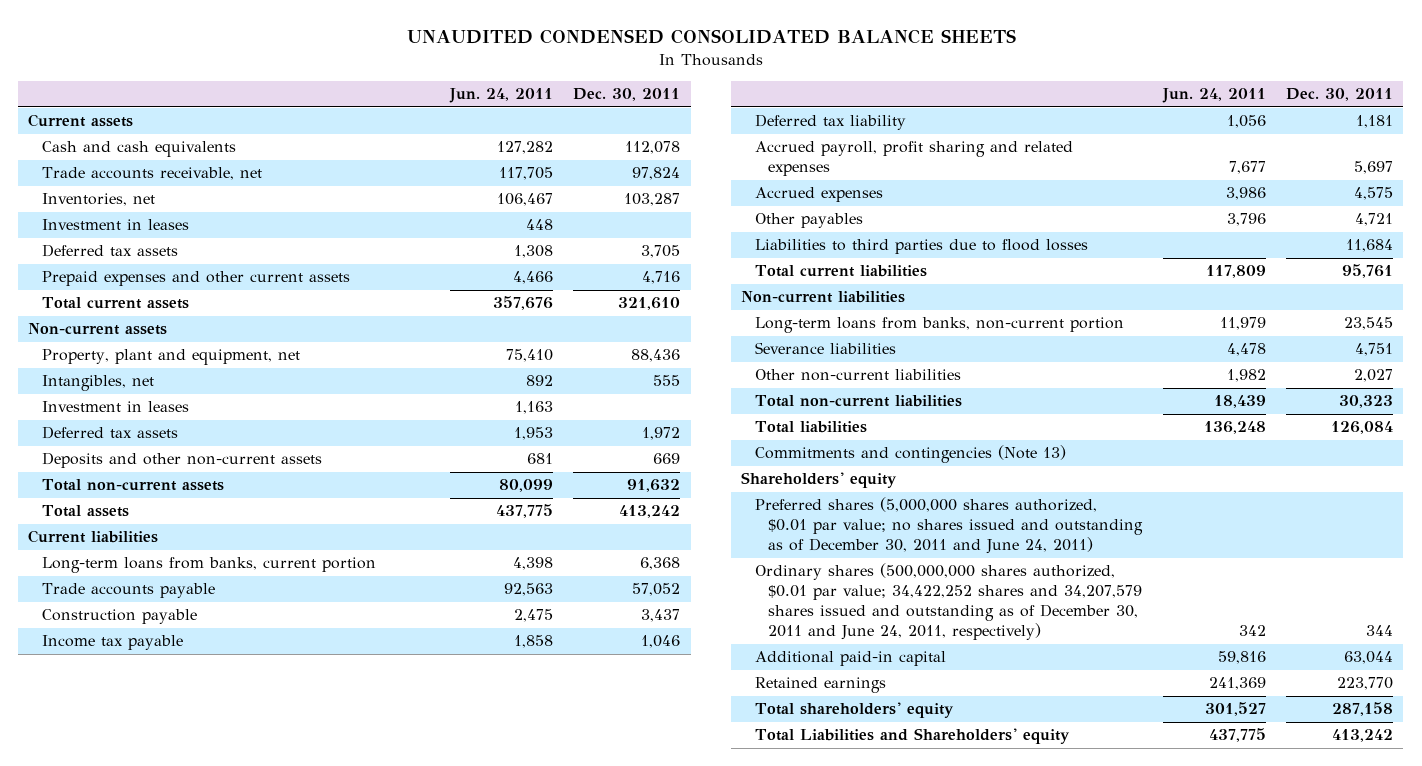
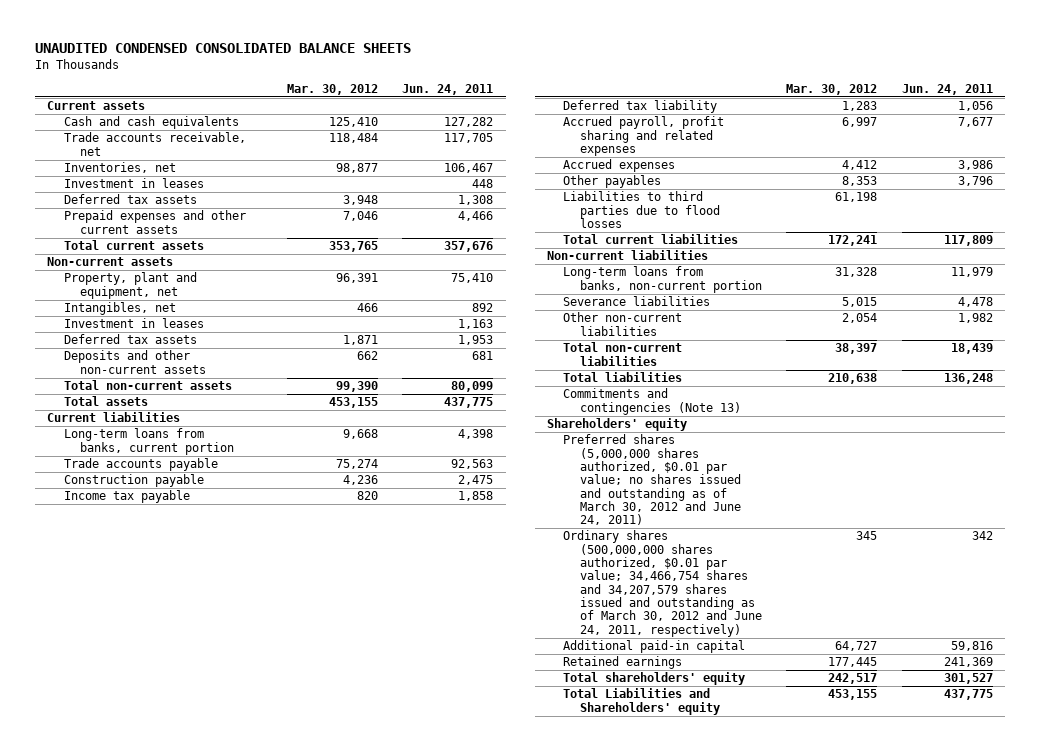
[573,88,681,102] Dec. 30, 2011 -> none
none -> [286,83,378,95] Mar. 30, 2012
[754,497,1144,555] Preferred shares (5,000,000 shares authorized, $0.01 par value; no shares issued and outstanding as of December 30, 2011 and June 24, 2011) -> [563,434,742,526] Preferred shares (5,000,000 shares authorized, $0.01 par value; no shares issued and outstanding as of March 30, 2012 and June 24, 2011)
[754,563,1143,641] Ordinary shares (500,000,000 shares authorized, $0.01 par value; 34,422,252 shares and 34,207,579 shares issued and outstanding as of December 30, 2011 and June 24, 2011, respectively) -> [563,530,763,637] Ordinary shares (500,000,000 shares authorized, $0.01 par value; 34,466,754 shares and 34,207,579 shares issued and outstanding as of March 30, 2012 and June 24, 2011, respectively)

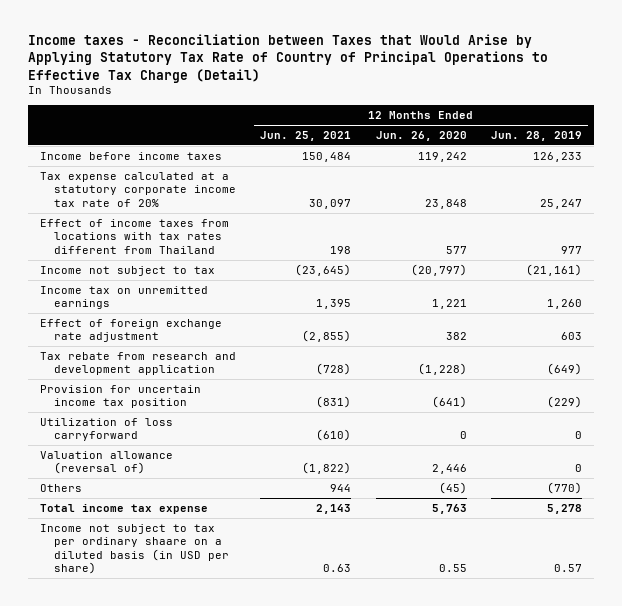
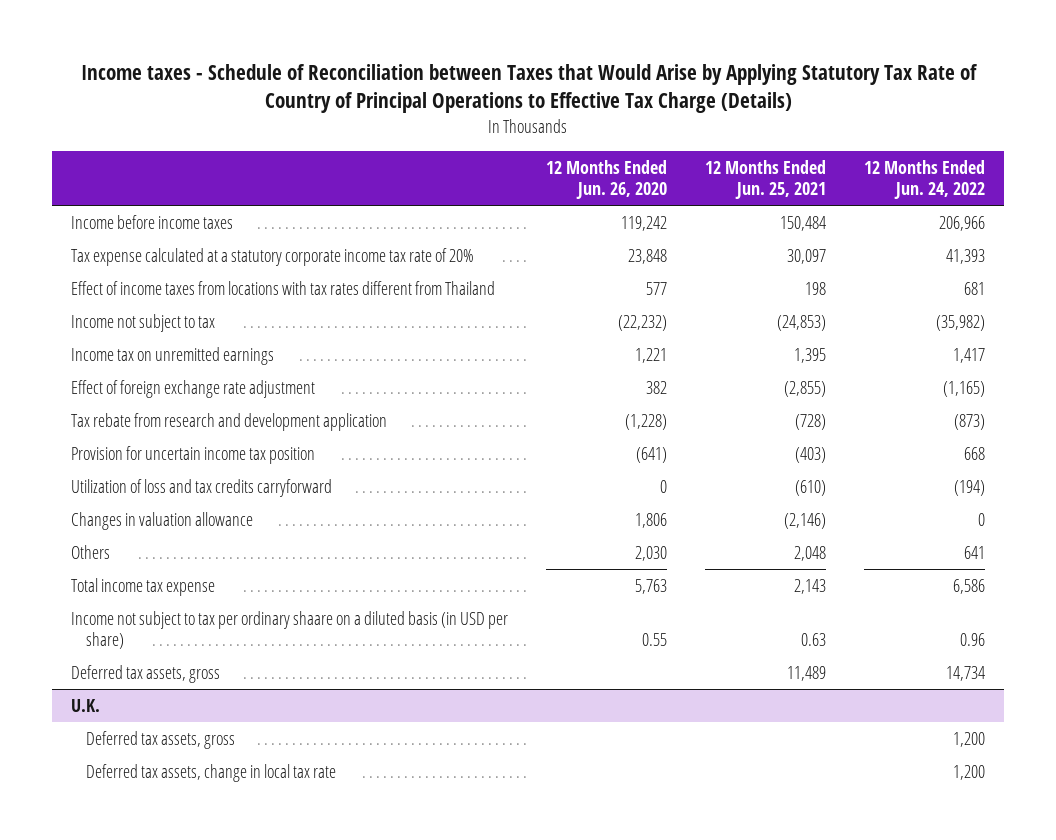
[28,34,549,83] Income taxes - Reconciliation between Taxes that Would Arise by Applying Statutory Tax Rate of Country of Principal Operations to Effective Tax Charge (Detail) -> [81,64,979,114] Income taxes - Schedule of Reconciliation between Taxes that Would Arise by Applying Statutory Tax Rate of Country of Principal Operations to Effective Tax Charge (Details)
[490,130,582,141] Jun. 28, 2019 -> none
none -> [864,159,986,200] 12 Months Ended Jun. 24, 2022
[295,263,352,276] (23,645) -> [777,314,827,331] (24,853)
[410,263,467,276] (20,797) -> [618,314,668,331] (22,232)
[316,396,352,409] (831) -> [795,446,827,463] (403)
[40,417,174,442] Utilization of loss carryforward -> [71,478,333,497] Utilization of loss and tax credits carryforward
[40,450,174,475] Valuation allowance (reversal of) -> [71,511,254,530] Changes in valuation allowance
[302,462,352,475] (1,822) -> [784,512,827,529] (2,146)
[431,464,467,475] 2,446 -> [635,512,668,528] 1,806
[330,483,352,492] 944 -> [794,545,827,561] 2,048
[438,481,467,494] (45) -> [635,545,668,561] 2,030
none -> [71,664,221,683] Deferred tax assets, gross
none -> [71,698,101,712] U.K.
none -> [85,730,235,749] Deferred tax assets, gross
none -> [85,763,336,782] Deferred tax assets, change in local tax rate

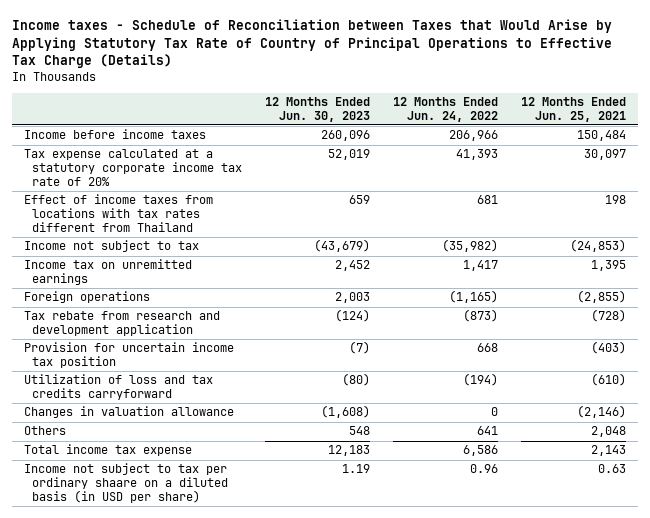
[546,159,668,200] 12 Months Ended Jun. 26, 2020 -> none
none -> [264,96,370,122] 12 Months Ended Jun. 30, 2023
[71,379,316,398] Effect of foreign exchange rate adjustment -> [23,291,150,304] Foreign operations
[71,664,221,683] Deferred tax assets, gross -> none
[71,698,101,712] U.K. -> none
[85,730,235,749] Deferred tax assets, gross -> none
[85,763,336,782] Deferred tax assets, change in local tax rate -> none

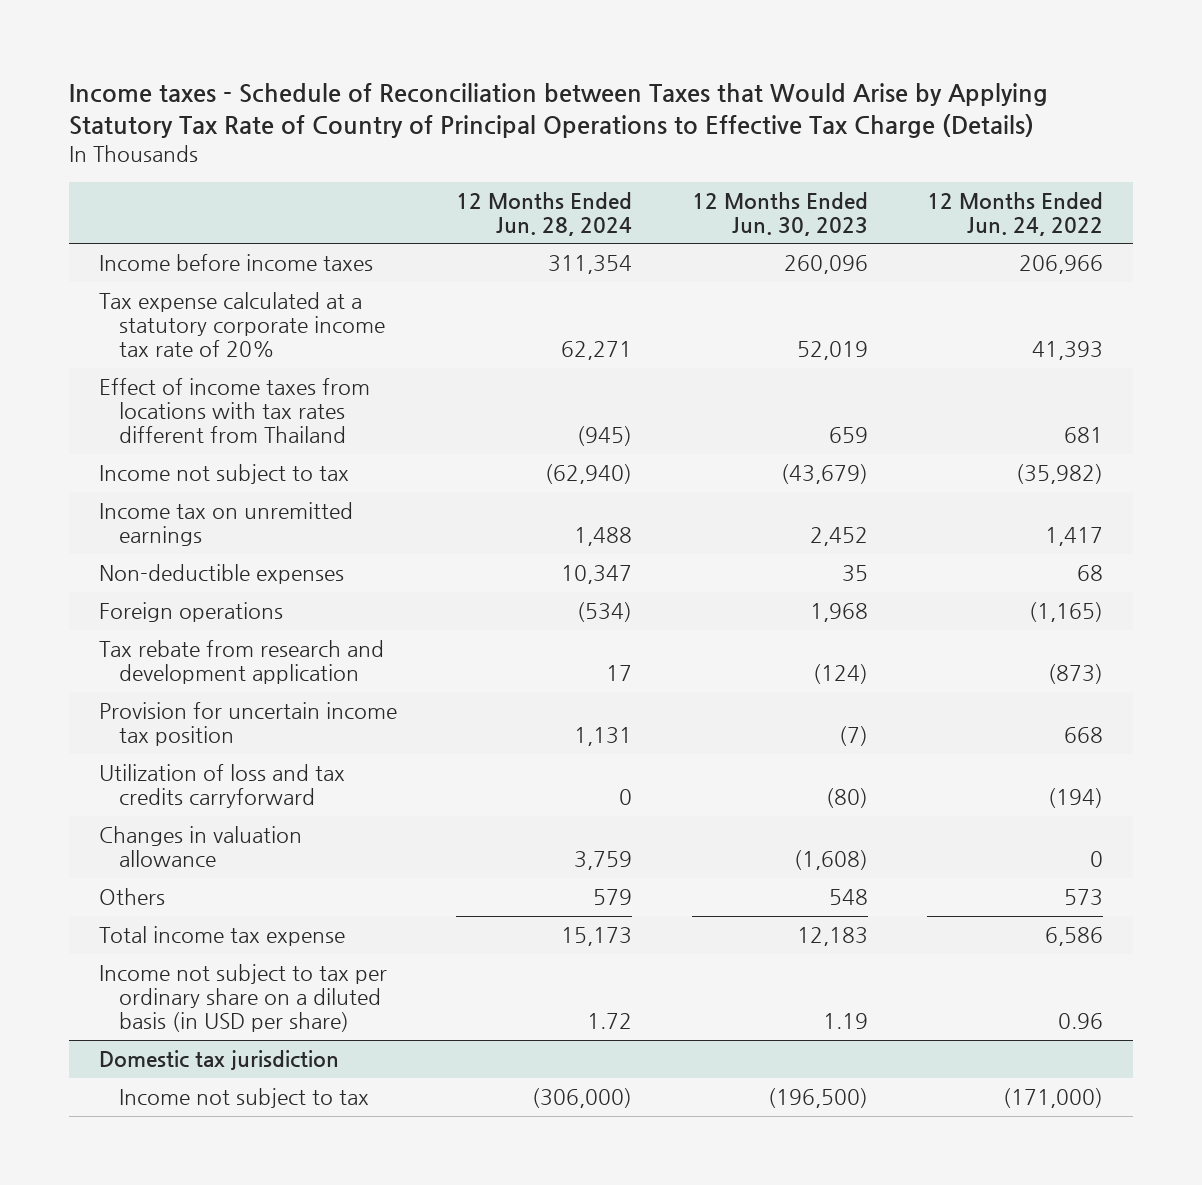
[521,96,627,122] 12 Months Ended Jun. 25, 2021 -> none
none -> [456,191,633,236] 12 Months Ended Jun. 28, 2024
none -> [98,564,344,585] Non-deductible expenses
[334,292,370,304] 2,003 -> [809,603,868,623] 1,968
[477,426,499,436] 641 -> [1064,889,1104,907] 573
[23,463,228,503] Income not subject to tax per ordinary shaare on a diluted basis (in USD per share) -> [98,964,387,1033] Income not subject to tax per ordinary share on a diluted basis (in USD per share)
none -> [98,1050,339,1071] Domestic tax jurisdiction
none -> [118,1088,369,1109] Income not subject to tax

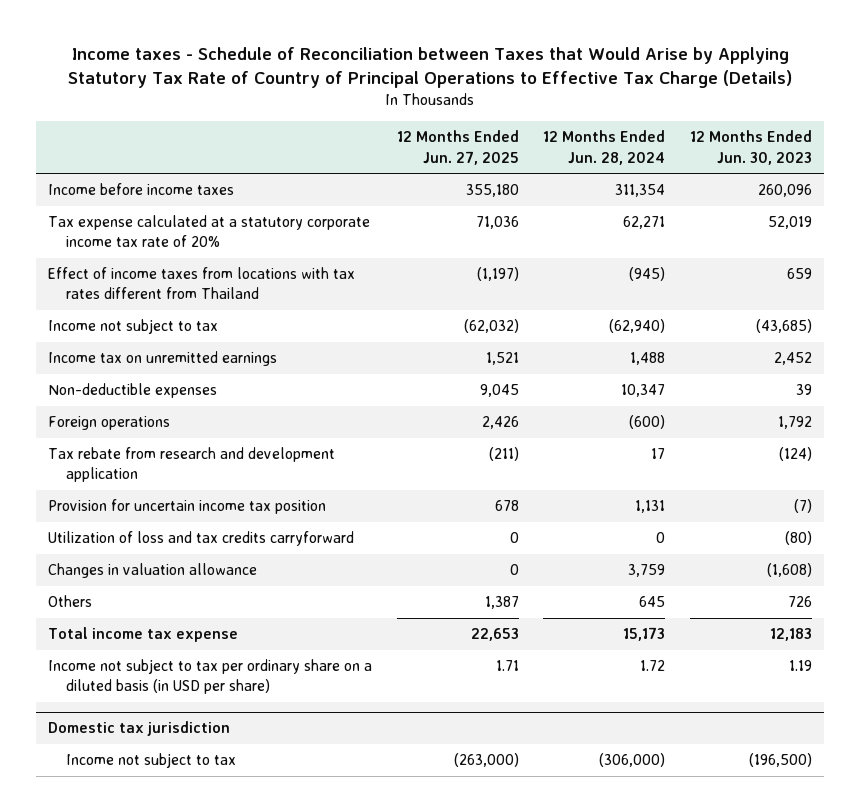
[927,191,1104,236] 12 Months Ended Jun. 24, 2022 -> none
none -> [396,130,519,165] 12 Months Ended Jun. 27, 2025
[780,464,868,485] (43,679) -> [755,319,812,334] (43,685)
[841,565,868,583] 35 -> [795,384,812,396] 39
[577,602,633,623] (534) -> [629,415,666,430] (600)
[809,603,868,623] 1,968 -> [777,416,812,430] 1,792
[593,889,633,906] 579 -> [639,596,666,608] 645
[828,889,868,906] 548 -> [787,596,812,608] 726

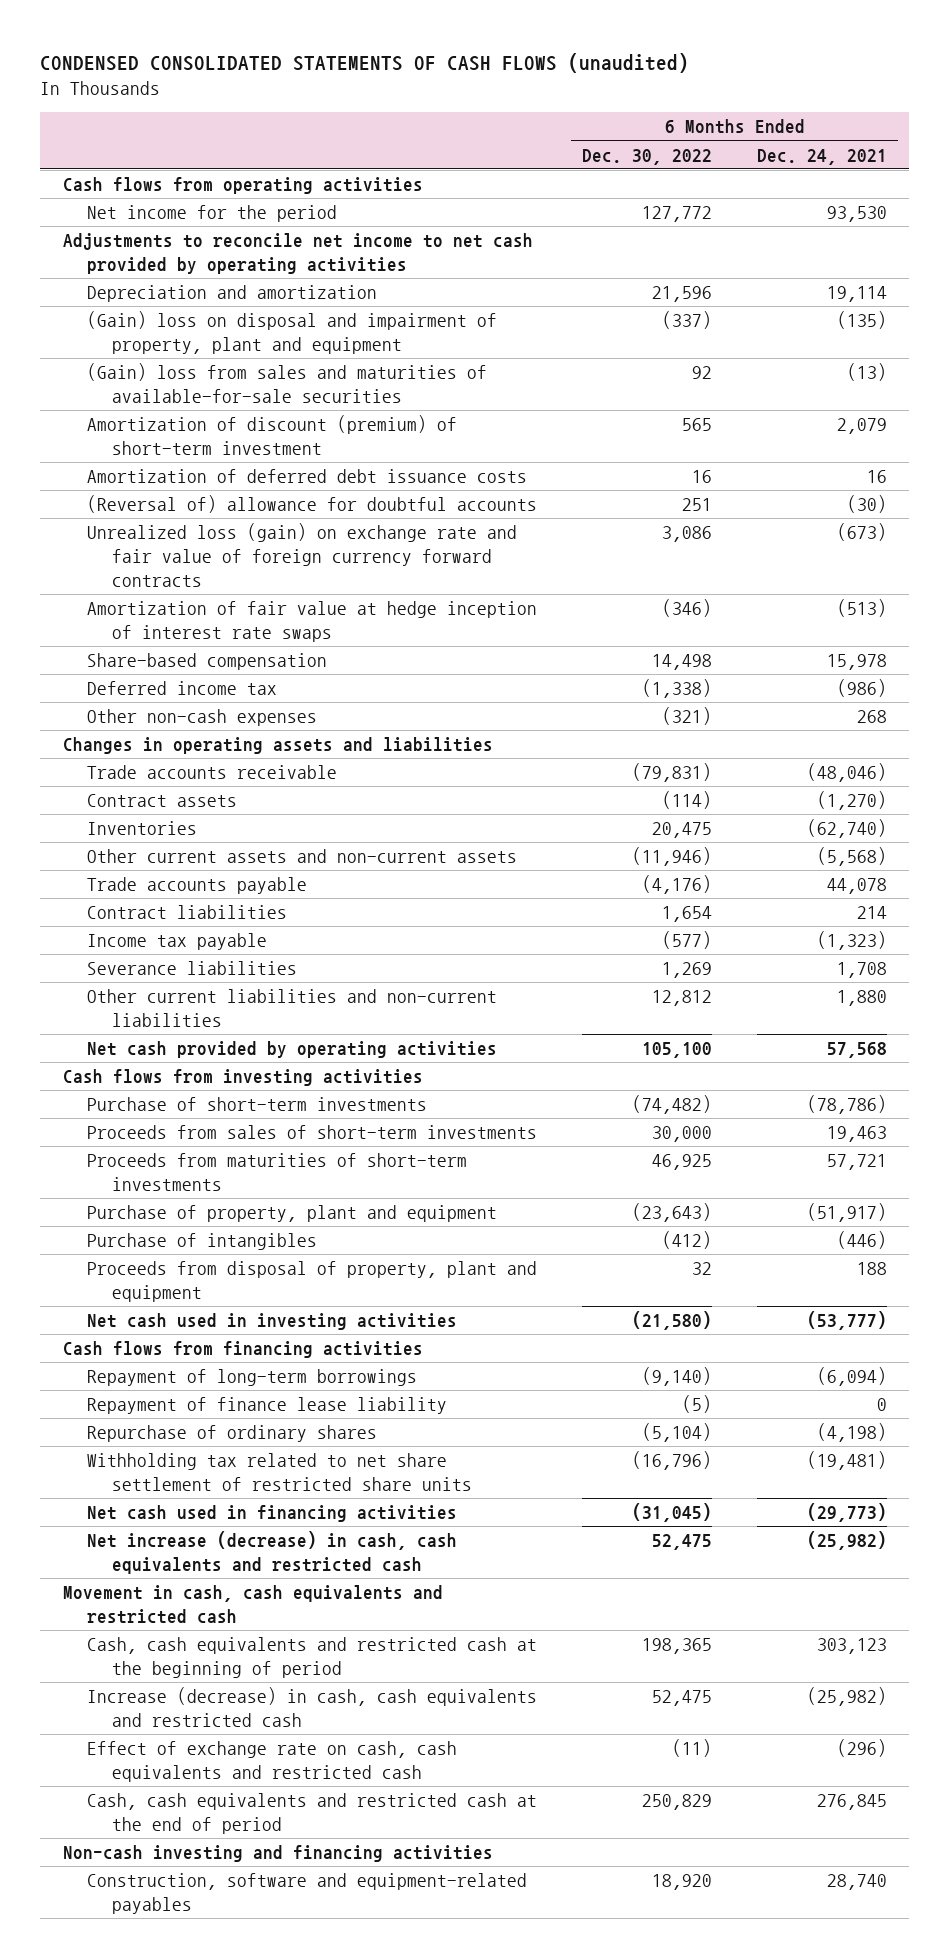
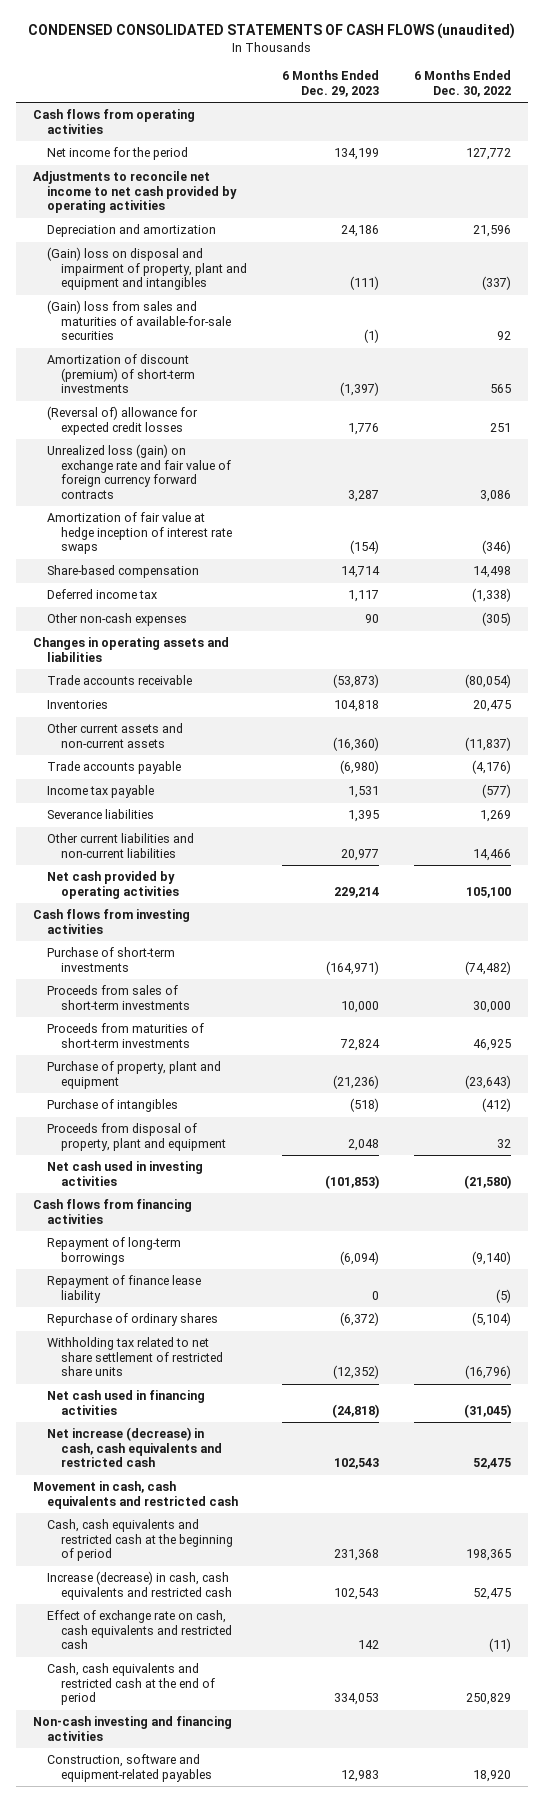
[757,148,888,165] Dec. 24, 2021 -> none
none -> [282,70,380,97] 6 Months Ended Dec. 29, 2023
[87,311,498,354] (Gain) loss on disposal and impairment of property, plant and equipment -> [47,247,248,291] (Gain) loss on disposal and impairment of property, plant and equipment and intangibles
[87,469,528,484] Amortization of deferred debt issuance costs -> none
[87,415,458,455] Amortization of discount (premium) of short-term investment -> [47,354,196,394] Amortization of discount (premium) of short-term investments
[87,495,538,514] (Reversal of) allowance for doubtful accounts -> [47,406,199,435] (Reversal of) allowance for expected credit losses
[662,707,713,726] (321) -> [481,612,511,627] (305)
[87,794,238,808] Contract assets -> none
[632,763,713,783] (79,831) -> [464,674,511,689] (80,054)
[632,847,713,867] (11,946) -> [464,736,511,751] (11,837)
[87,905,288,920] Contract liabilities -> none
[652,990,713,1007] 12,812 -> [472,848,511,861] 14,466

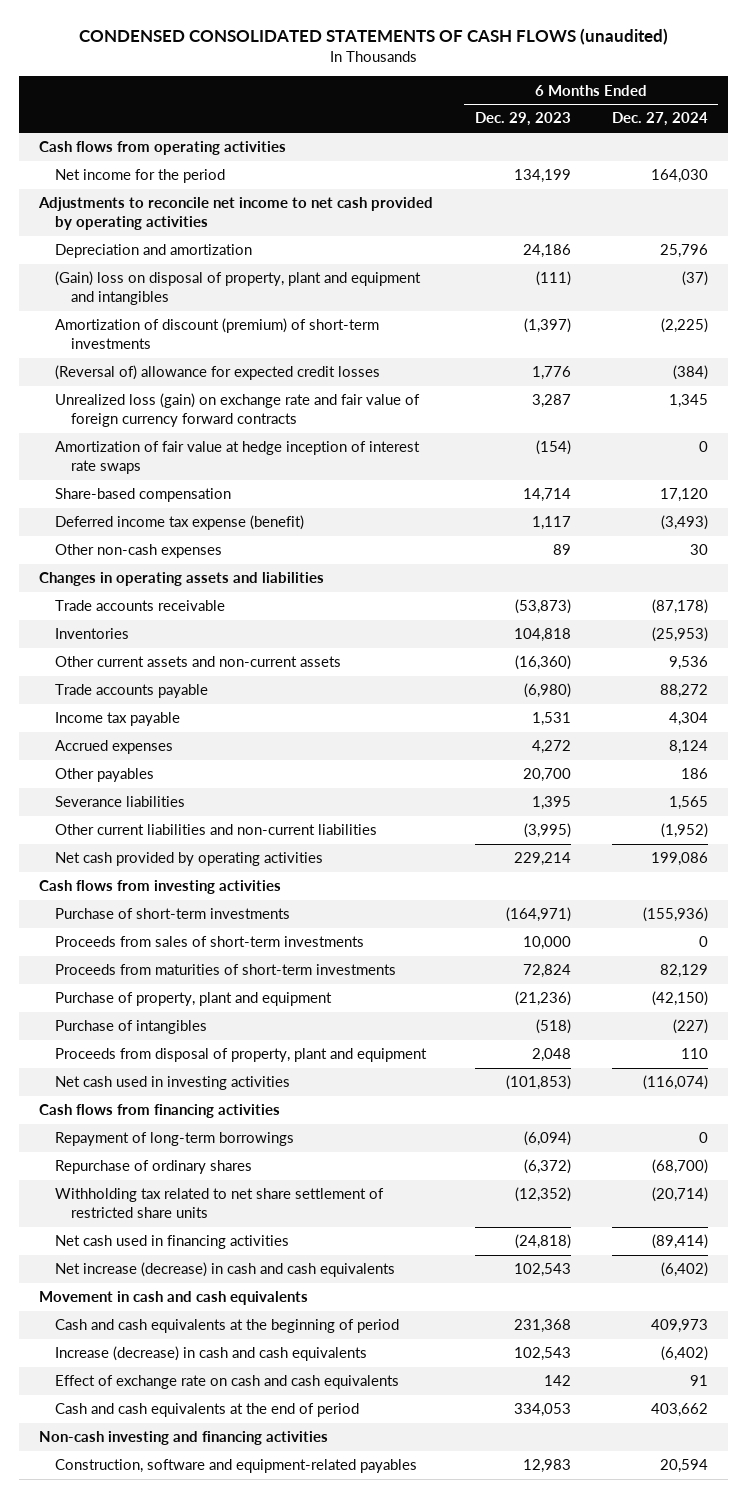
[413,70,511,97] 6 Months Ended Dec. 30, 2022 -> none
none -> [611,112,708,127] Dec. 27, 2024
[47,300,232,341] (Gain) loss from sales and maturities of available-for-sale securities -> none
[47,247,248,291] (Gain) loss on disposal and impairment of property, plant and equipment and intangibles -> [55,271,422,305] (Gain) loss on disposal of property, plant and equipment and intangibles
[47,589,158,600] Deferred income tax -> [55,515,305,531] Deferred income tax expense (benefit)
[365,614,380,624] 90 -> [552,544,571,556] 89
none -> [55,740,174,755] Accrued expenses
none -> [55,768,155,783] Other payables
[341,848,380,861] 20,977 -> [523,823,571,839] (3,995)
[47,1275,202,1303] Repayment of finance lease liability -> none
[47,1427,223,1468] Net increase (decrease) in cash, cash equivalents and restricted cash -> [55,1262,396,1278] Net increase (decrease) in cash and cash equivalents
[33,1481,239,1509] Movement in cash, cash equivalents and restricted cash -> [39,1291,309,1306] Movement in cash and cash equivalents
[47,1519,234,1562] Cash, cash equivalents and restricted cash at the beginning of period -> [55,1319,400,1334] Cash and cash equivalents at the beginning of period
[47,1571,233,1600] Increase (decrease) in cash, cash equivalents and restricted cash -> [55,1346,368,1362] Increase (decrease) in cash and cash equivalents
[47,1610,233,1650] Effect of exchange rate on cash, cash equivalents and restricted cash -> [55,1375,400,1390] Effect of exchange rate on cash and cash equivalents
[47,1663,216,1706] Cash, cash equivalents and restricted cash at the end of period -> [55,1403,360,1418] Cash and cash equivalents at the end of period

